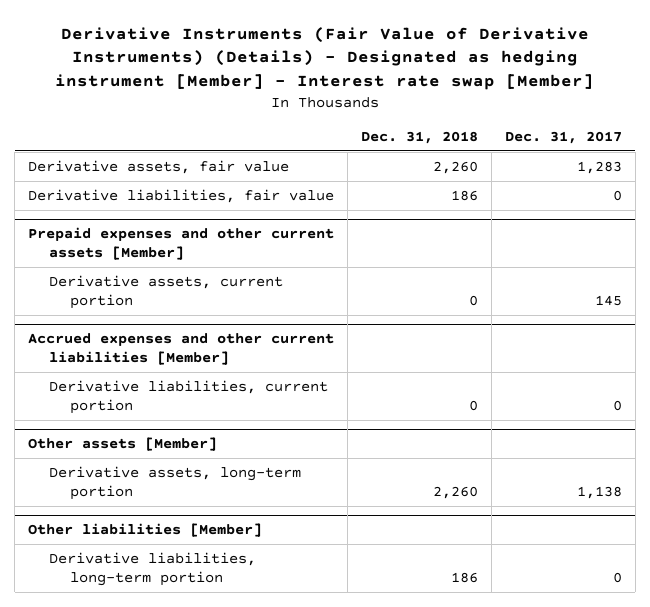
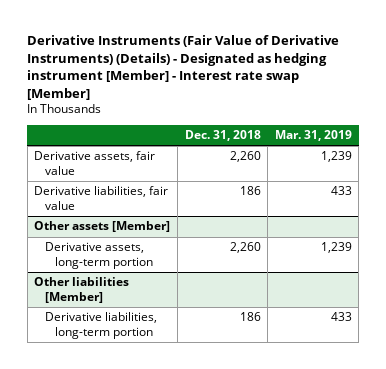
[504,130,622,144] Dec. 31, 2017 -> none
none -> [274,130,352,142] Mar. 31, 2019
[28,227,335,260] Prepaid expenses and other current assets [Member] -> none
[49,275,284,309] Derivative assets, current portion -> none
[28,333,335,365] Accrued expenses and other current liabilities [Member] -> none
[49,380,329,414] Derivative liabilities, current portion -> none

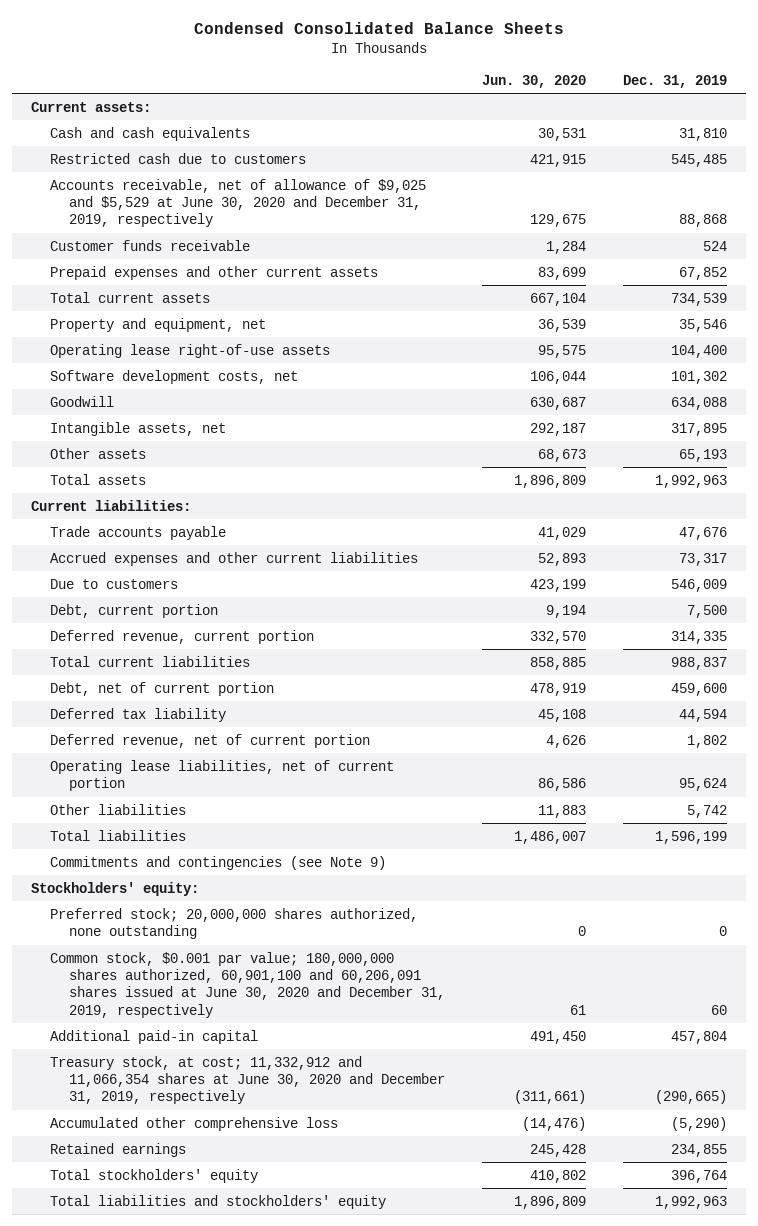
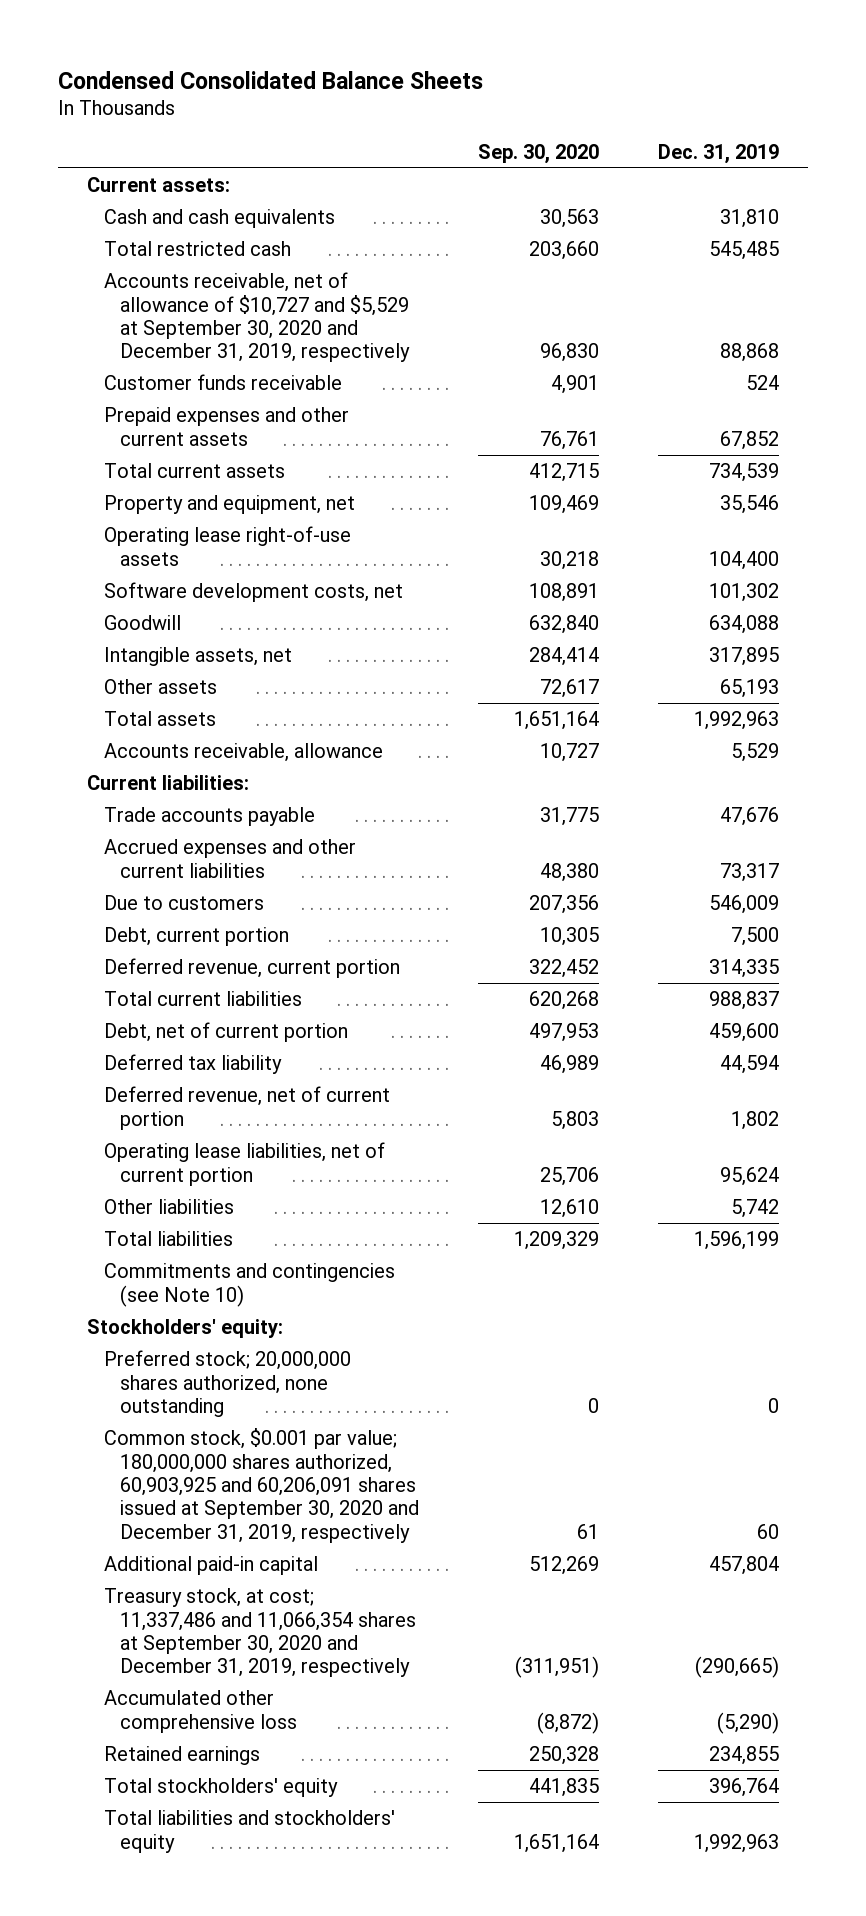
[482,74,587,88] Jun. 30, 2020 -> none
none -> [478,143,600,164] Sep. 30, 2020
[49,152,306,164] Restricted cash due to customers -> [103,241,291,257] Total restricted cash
[49,178,426,228] Accounts receivable, net of allowance of $9,025 and $5,529 at June 30, 2020 and December 31, 2019, respectively -> [103,272,411,363] Accounts receivable, net of allowance of $10,727 and $5,529 at September 30, 2020 and December 31, 2019, respectively
none -> [103,743,383,763] Accounts receivable, allowance
[49,855,386,870] Commitments and contingencies (see Note 9) -> [103,1263,395,1307] Commitments and contingencies (see Note 10)
[49,951,445,1018] Common stock, $0.001 par value; 180,000,000 shares authorized, 60,901,100 and 60,206,091 shares issued at June 30, 2020 and December 31, 2019, respectively -> [103,1428,420,1543] Common stock, $0.001 par value; 180,000,000 shares authorized, 60,903,925 and 60,206,091 shares issued at September 30, 2020 and December 31, 2019, respectively
[49,1055,445,1105] Treasury stock, at cost; 11,332,912 and 11,066,354 shares at June 30, 2020 and December 31, 2019, respectively -> [103,1588,417,1678] Treasury stock, at cost; 11,337,486 and 11,066,354 shares at September 30, 2020 and December 31, 2019, respectively

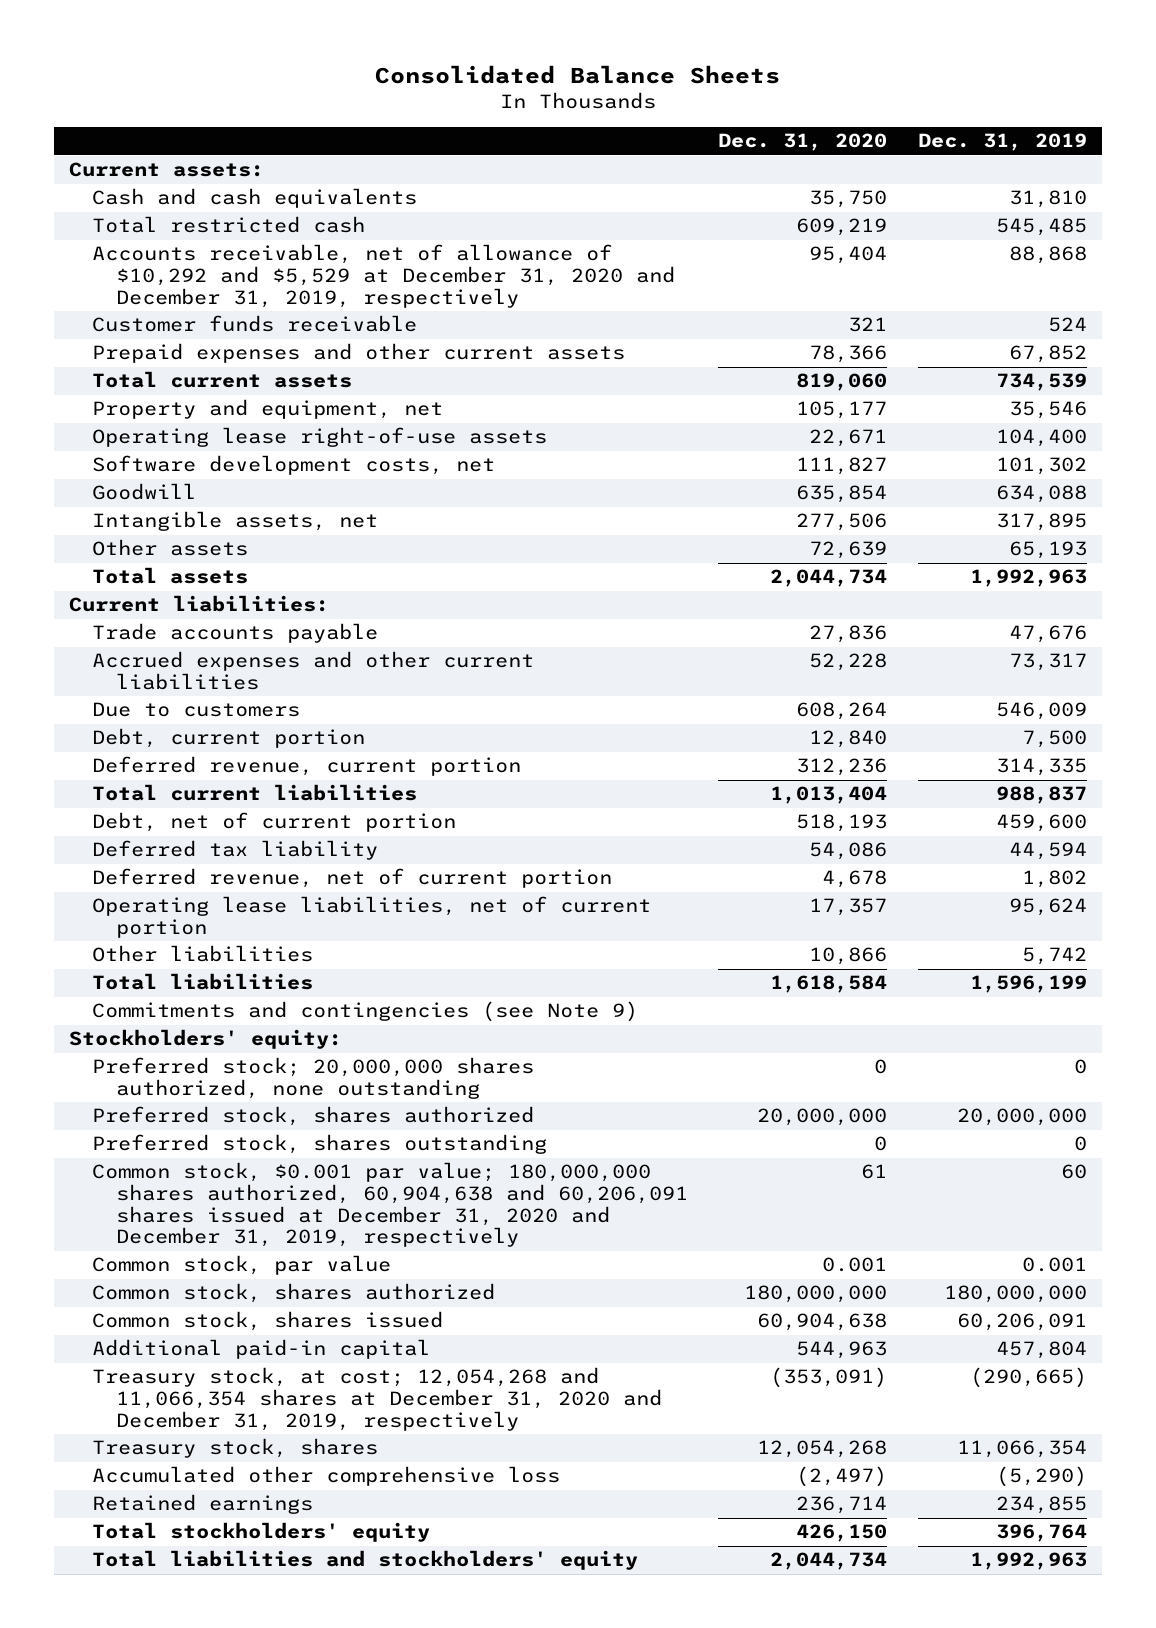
[57,70,483,89] Condensed Consolidated Balance Sheets -> [374,64,780,84] Consolidated Balance Sheets
[478,143,600,164] Sep. 30, 2020 -> none
none -> [718,133,888,152] Dec. 31, 2020
[103,272,411,363] Accounts receivable, net of allowance of $10,727 and $5,529 at September 30, 2020 and December 31, 2019, respectively -> [92,244,675,308] Accounts receivable, net of allowance of $10,292 and $5,529 at December 31, 2020 and December 31, 2019, respectively
[103,743,383,763] Accounts receivable, allowance -> none
[103,1263,395,1307] Commitments and contingencies (see Note 10) -> [92,1001,639,1023] Commitments and contingencies (see Note 9)
none -> [92,1106,535,1127] Preferred stock, shares authorized
none -> [92,1134,548,1155] Preferred stock, shares outstanding
[103,1428,420,1543] Common stock, $0.001 par value; 180,000,000 shares authorized, 60,903,925 and 60,206,091 shares issued at September 30, 2020 and December 31, 2019, respectively -> [92,1162,688,1248] Common stock, $0.001 par value; 180,000,000 shares authorized, 60,904,638 and 60,206,091 shares issued at December 31, 2020 and December 31, 2019, respectively
none -> [92,1255,392,1276] Common stock, par value
none -> [92,1283,496,1304] Common stock, shares authorized
none -> [92,1311,444,1332] Common stock, shares issued
[103,1588,417,1678] Treasury stock, at cost; 11,337,486 and 11,066,354 shares at September 30, 2020 and December 31, 2019, respectively -> [92,1367,662,1431] Treasury stock, at cost; 12,054,268 and 11,066,354 shares at December 31, 2020 and December 31, 2019, respectively
none -> [92,1438,379,1459] Treasury stock, shares

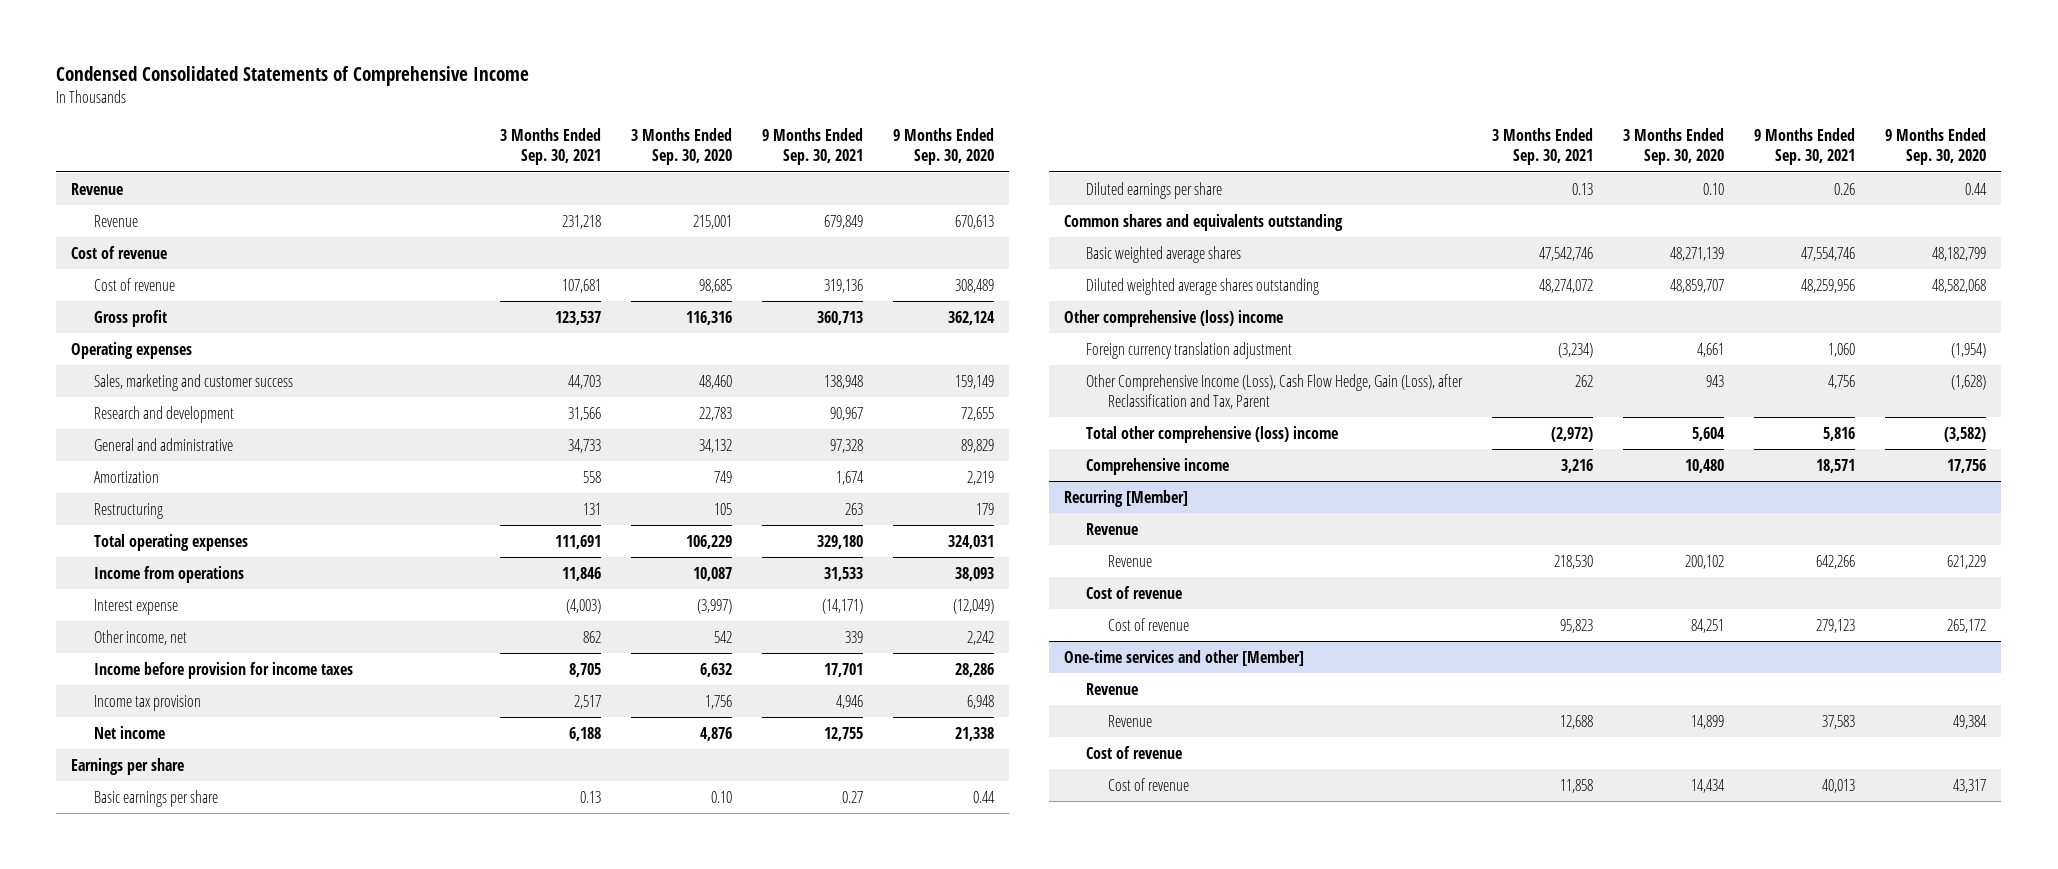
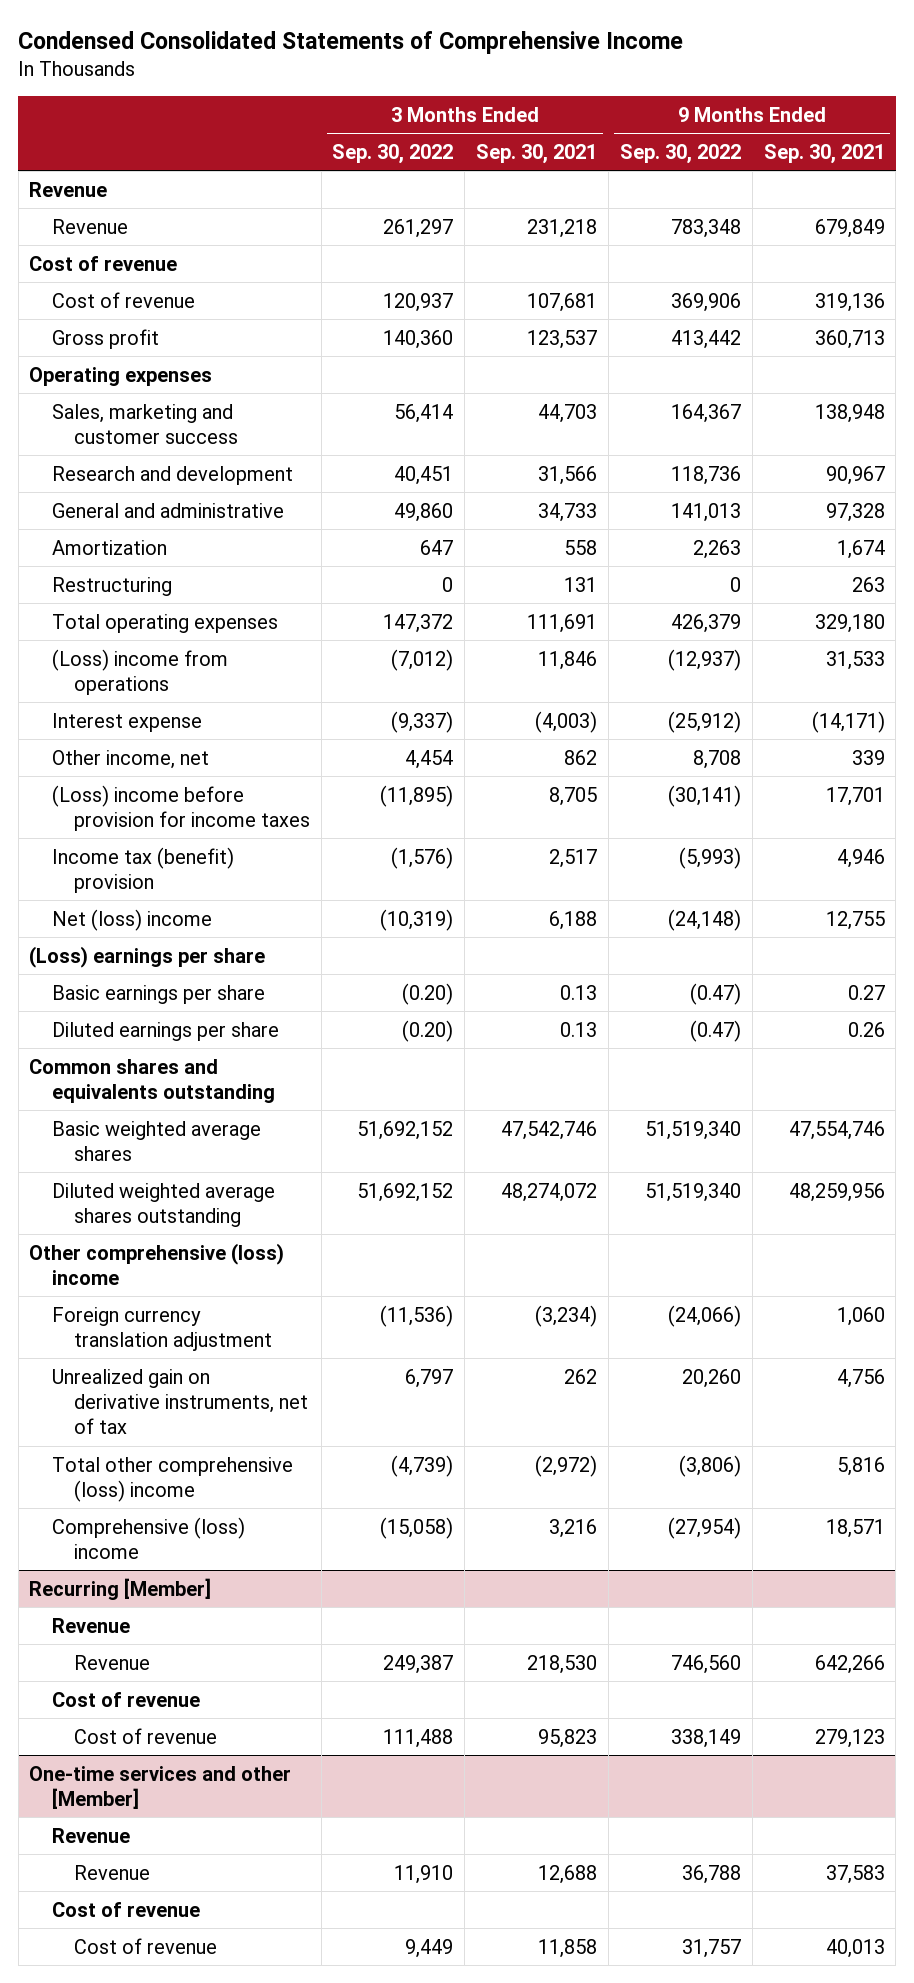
[630,128,732,166] 3 Months Ended Sep. 30, 2020 -> none
[892,128,994,166] 9 Months Ended Sep. 30, 2020 -> none
none -> [332,143,454,164] Sep. 30, 2022
none -> [619,143,741,164] Sep. 30, 2022
[93,565,244,583] Income from operations -> [51,648,228,695] (Loss) income from operations
[93,661,353,679] Income before provision for income taxes -> [51,784,310,831] (Loss) income before provision for income taxes
[93,694,201,711] Income tax provision -> [51,846,234,893] Income tax (benefit) provision
[93,725,165,739] Net income -> [51,908,212,931] Net (loss) income
[71,757,185,775] Earnings per share -> [29,945,266,968] (Loss) earnings per share
[1086,373,1464,409] Other Comprehensive Income (Loss), Cash Flow Hedge, Gain (Loss), after Reclassification and Tax, Parent -> [51,1368,308,1435] Unrealized gain on derivative instruments, net of tax
[1086,457,1230,475] Comprehensive income -> [51,1516,245,1559] Comprehensive (loss) income

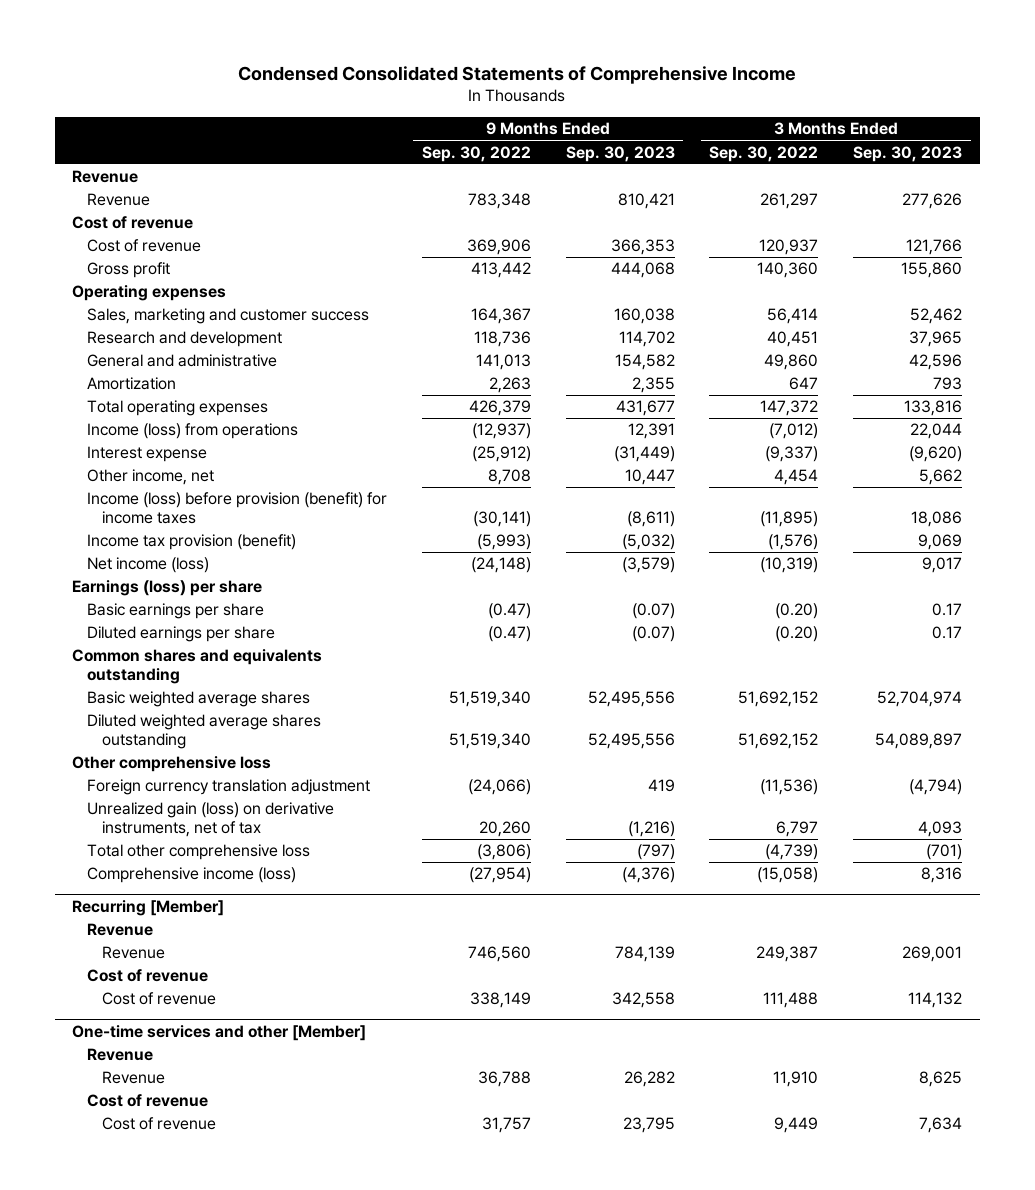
[476,143,598,164] Sep. 30, 2021 -> none
[763,143,885,164] Sep. 30, 2021 -> none
none -> [565,145,675,162] Sep. 30, 2023
none -> [853,145,963,162] Sep. 30, 2023
[51,576,172,596] Restructuring -> none
[51,648,228,695] (Loss) income from operations -> [87,423,299,440] Income (loss) from operations
[51,784,310,831] (Loss) income before provision for income taxes -> [87,492,388,525] Income (loss) before provision (benefit) for income taxes
[51,846,234,893] Income tax (benefit) provision -> [87,534,297,551] Income tax provision (benefit)
[51,908,212,931] Net (loss) income -> [87,557,210,574] Net income (loss)
[29,945,266,968] (Loss) earnings per share -> [72,580,263,597] Earnings (loss) per share
[29,1242,285,1285] Other comprehensive (loss) income -> [72,756,272,773] Other comprehensive loss
[51,1368,308,1435] Unrealized gain on derivative instruments, net of tax -> [87,802,335,838] Unrealized gain (loss) on derivative instruments, net of tax
[51,1456,293,1502] Total other comprehensive (loss) income -> [87,844,311,861] Total other comprehensive loss
[51,1516,245,1559] Comprehensive (loss) income -> [87,867,297,884] Comprehensive income (loss)

